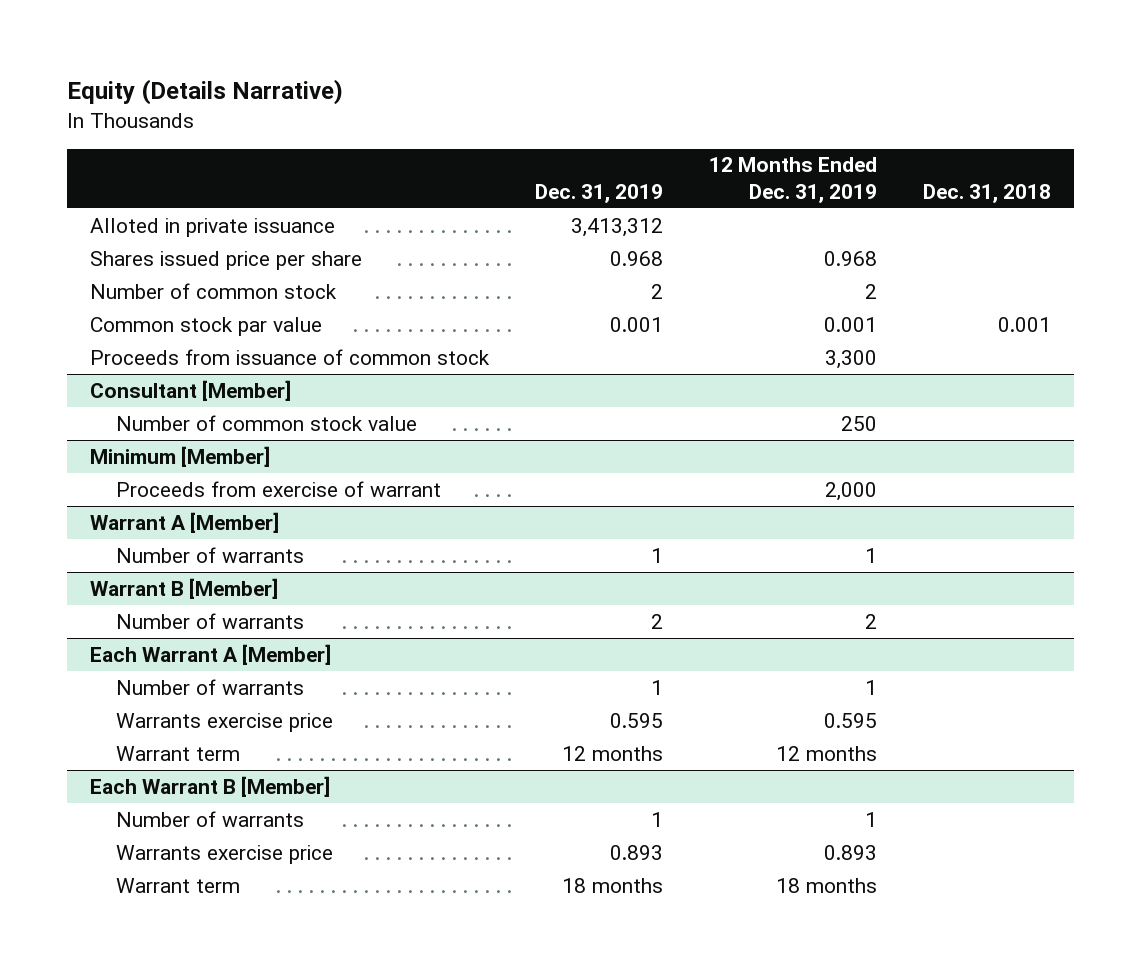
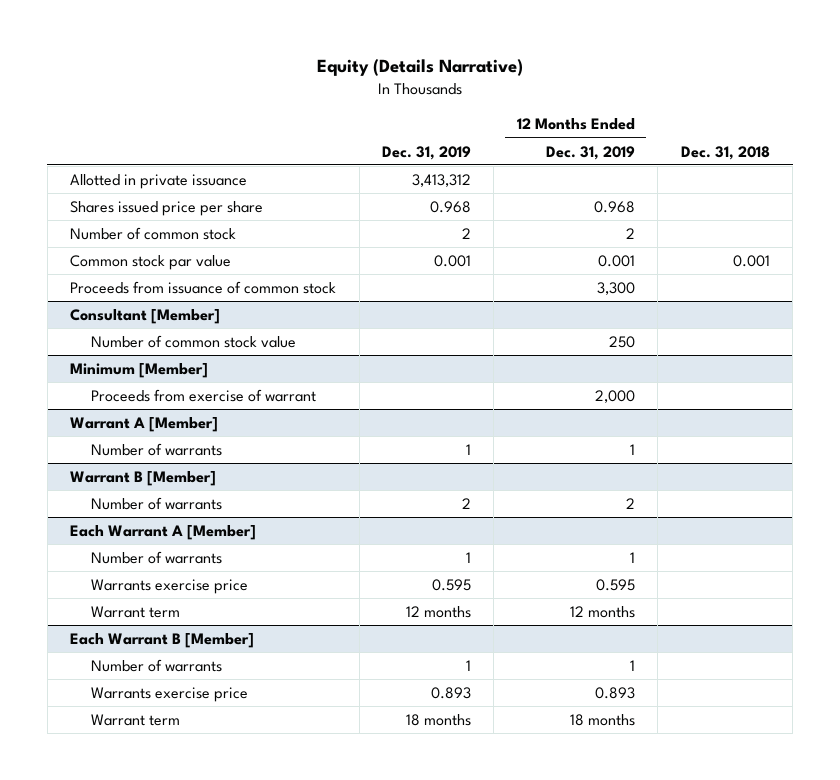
[89,217,335,237] Alloted in private issuance -> [70,174,248,190] Allotted in private issuance

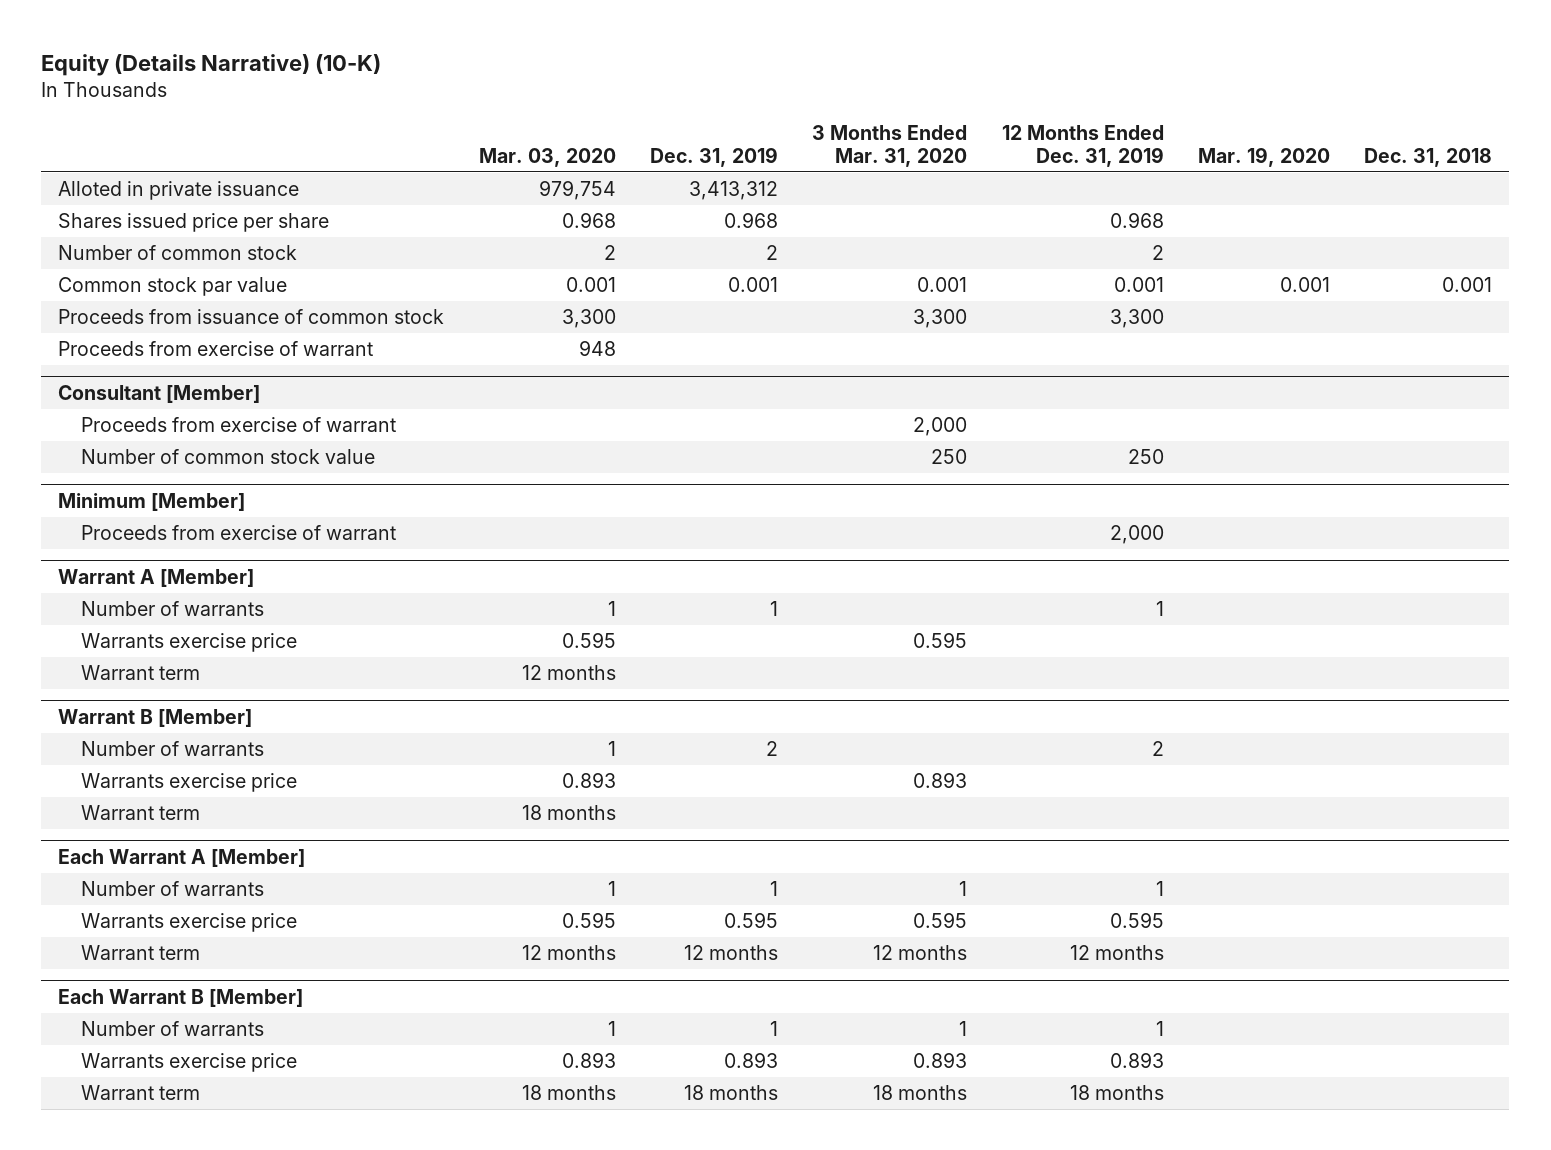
[316,59,523,77] Equity (Details Narrative) -> [41,54,382,77] Equity (Details Narrative) (10-K)
none -> [478,147,616,167] Mar. 03, 2020
none -> [812,124,968,167] 3 Months Ended Mar. 31, 2020
none -> [1197,146,1330,167] Mar. 19, 2020
[70,174,248,190] Allotted in private issuance -> [58,181,300,201] Alloted in private issuance
none -> [58,341,374,357] Proceeds from exercise of warrant
none -> [81,417,397,433] Proceeds from exercise of warrant
none -> [81,633,298,653] Warrants exercise price
none -> [81,665,201,681] Warrant term
none -> [81,773,298,793] Warrants exercise price
none -> [81,805,201,821] Warrant term

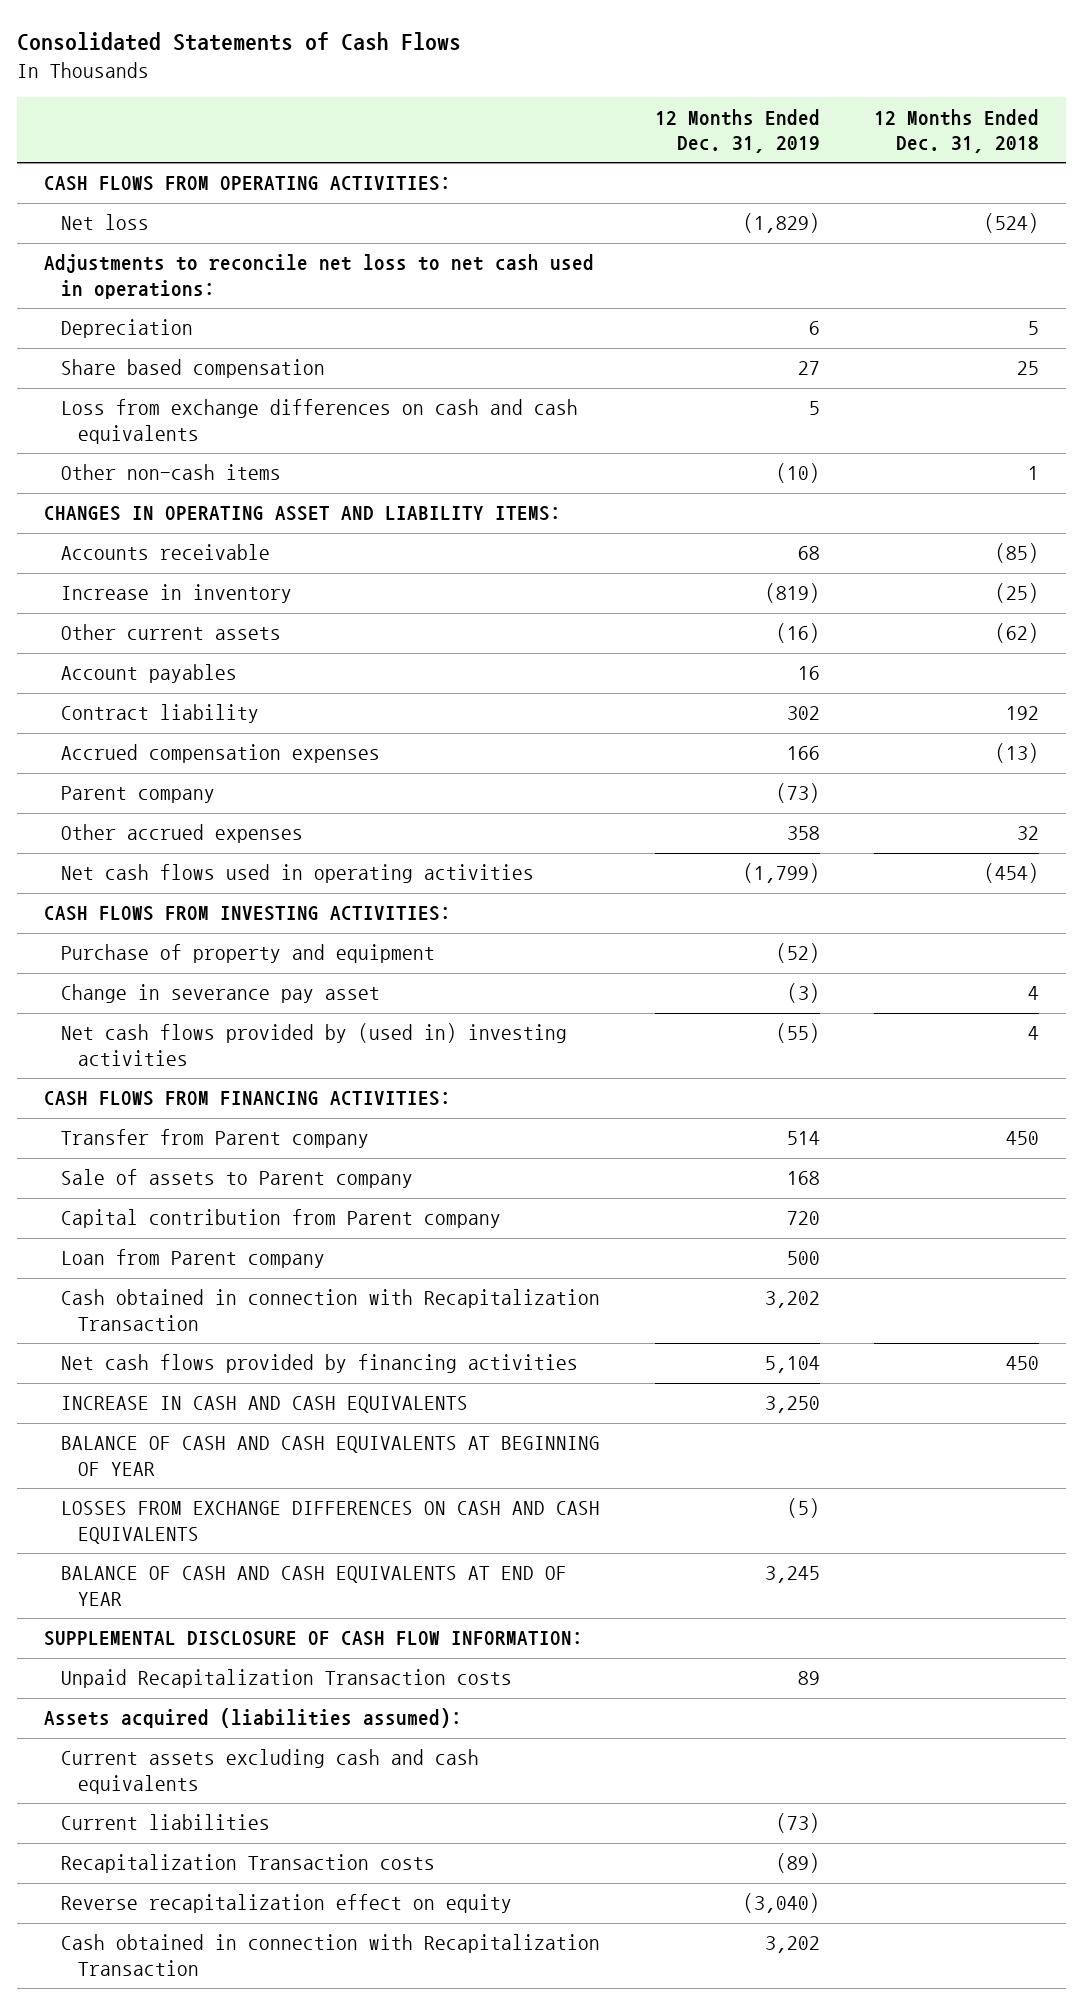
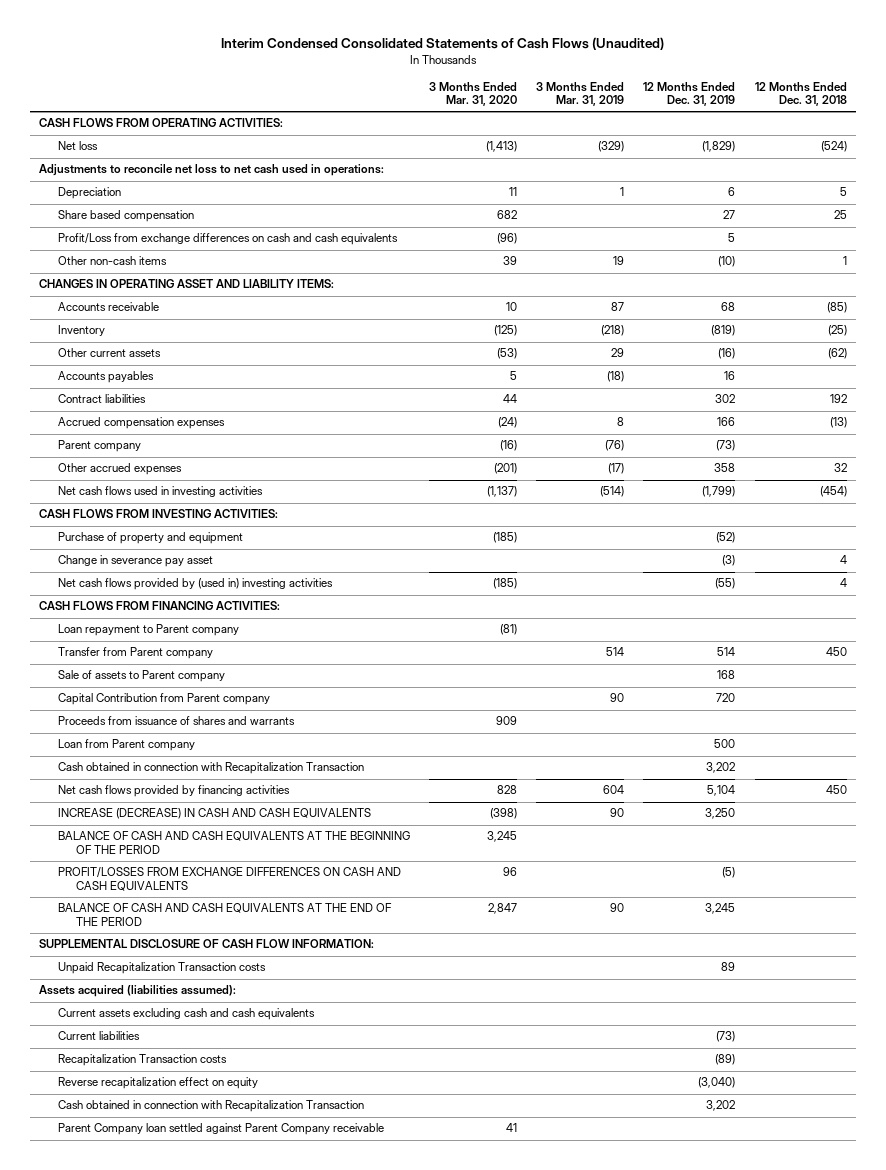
[16,31,461,51] Consolidated Statements of Cash Flows -> [220,36,664,50] Interim Condensed Consolidated Statements of Cash Flows (Unaudited)
none -> [428,81,517,107] 3 Months Ended Mar. 31, 2020
none -> [536,81,625,107] 3 Months Ended Mar. 31, 2019
[61,399,579,444] Loss from exchange differences on cash and cash equivalents -> [57,233,398,246] Profit/Loss from exchange differences on cash and cash equivalents
[61,584,293,604] Increase in inventory -> [57,325,105,337] Inventory
[61,664,238,684] Account payables -> [57,371,154,384] Accounts payables
[61,704,260,724] Contract liability -> [57,394,146,404] Contract liabilities
[61,864,535,884] Net cash flows used in operating activities -> [57,486,263,498] Net cash flows used in investing activities
none -> [57,624,239,637] Loan repayment to Parent company
[61,1209,502,1229] Capital contribution from Parent company -> [57,693,270,706] Capital Contribution from Parent company
none -> [57,716,295,726] Proceeds from issuance of shares and warrants
[61,1396,469,1414] INCREASE IN CASH AND CASH EQUIVALENTS -> [57,808,371,820] INCREASE (DECREASE) IN CASH AND CASH EQUIVALENTS
[61,1436,601,1476] BALANCE OF CASH AND CASH EQUIVALENTS AT BEGINNING OF YEAR -> [57,831,410,855] BALANCE OF CASH AND CASH EQUIVALENTS AT THE BEGINNING OF THE PERIOD
[61,1501,601,1544] LOSSES FROM EXCHANGE DIFFERENCES ON CASH AND CASH EQUIVALENTS -> [57,867,401,892] PROFIT/LOSSES FROM EXCHANGE DIFFERENCES ON CASH AND CASH EQUIVALENTS
[61,1566,568,1606] BALANCE OF CASH AND CASH EQUIVALENTS AT END OF YEAR -> [57,903,392,927] BALANCE OF CASH AND CASH EQUIVALENTS AT THE END OF THE PERIOD
none -> [57,1123,384,1136] Parent Company loan settled against Parent Company receivable

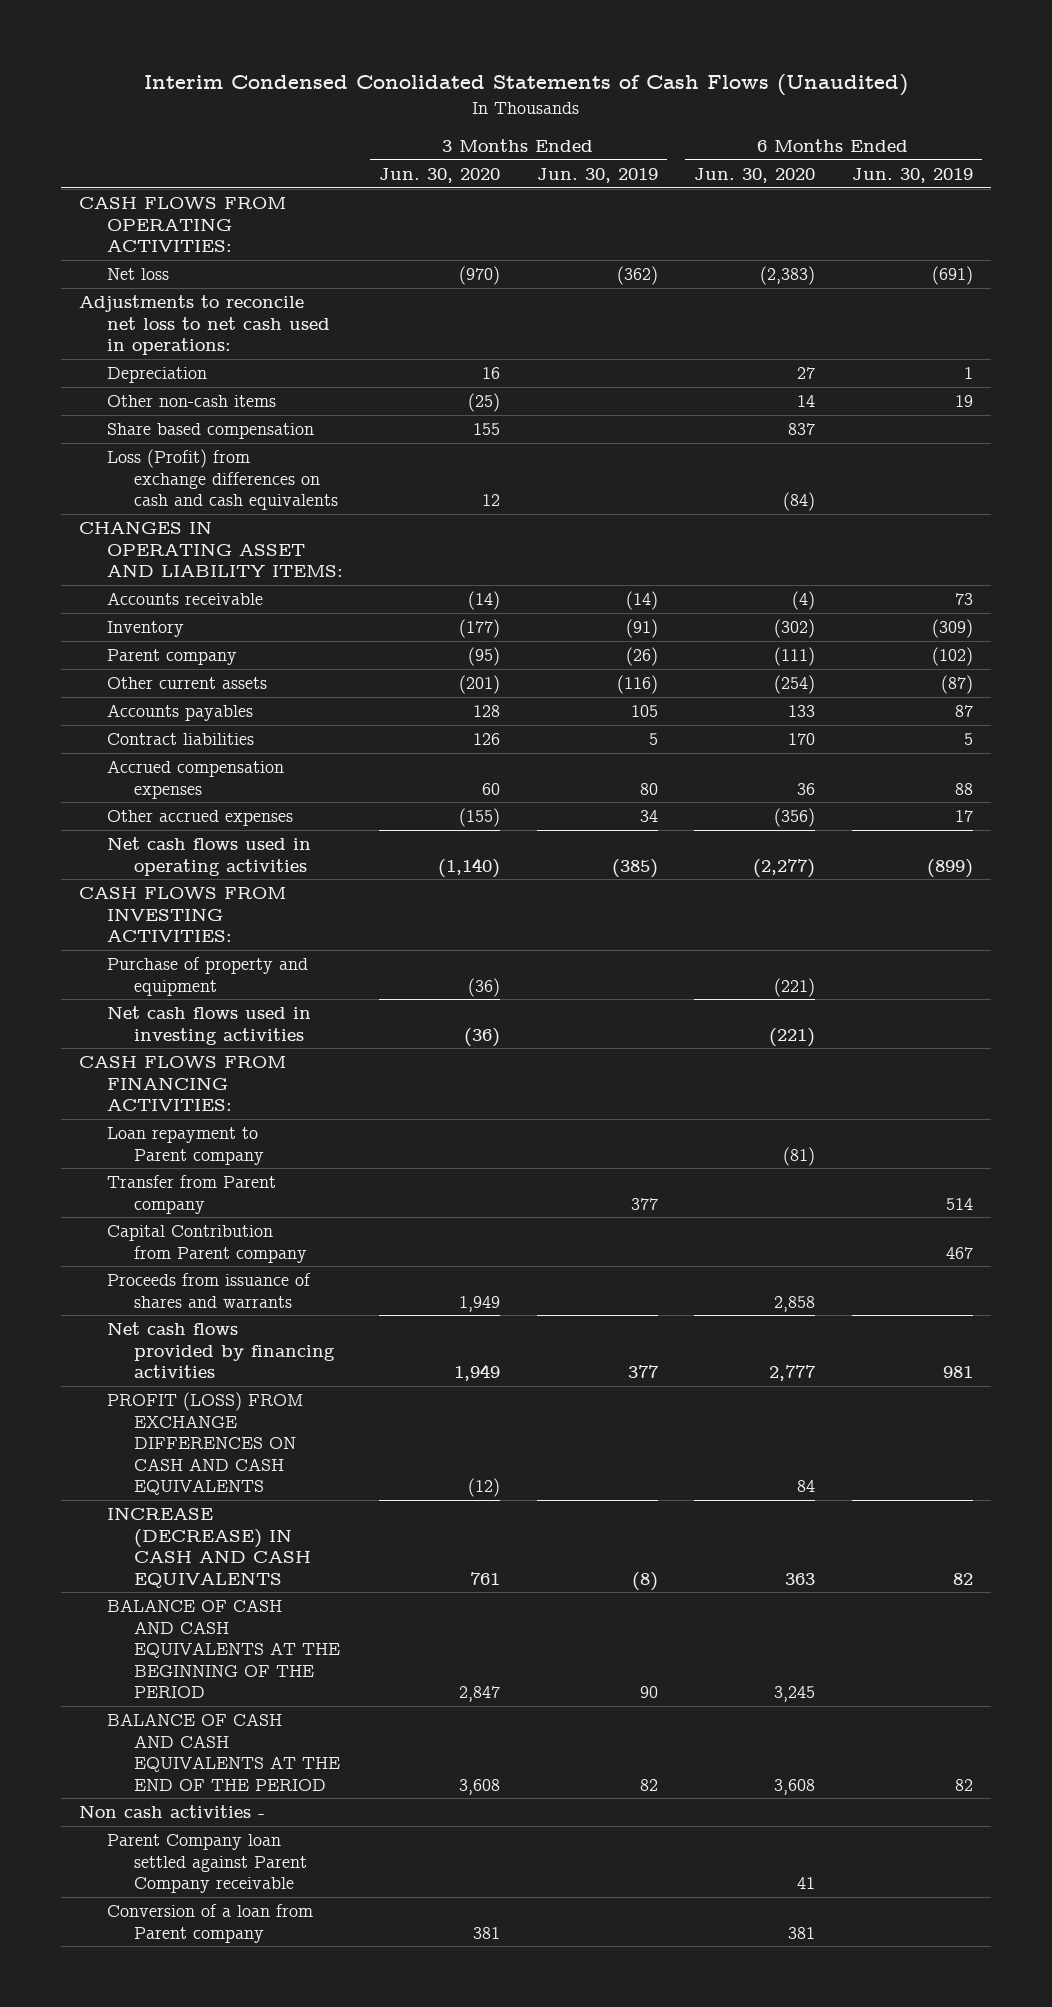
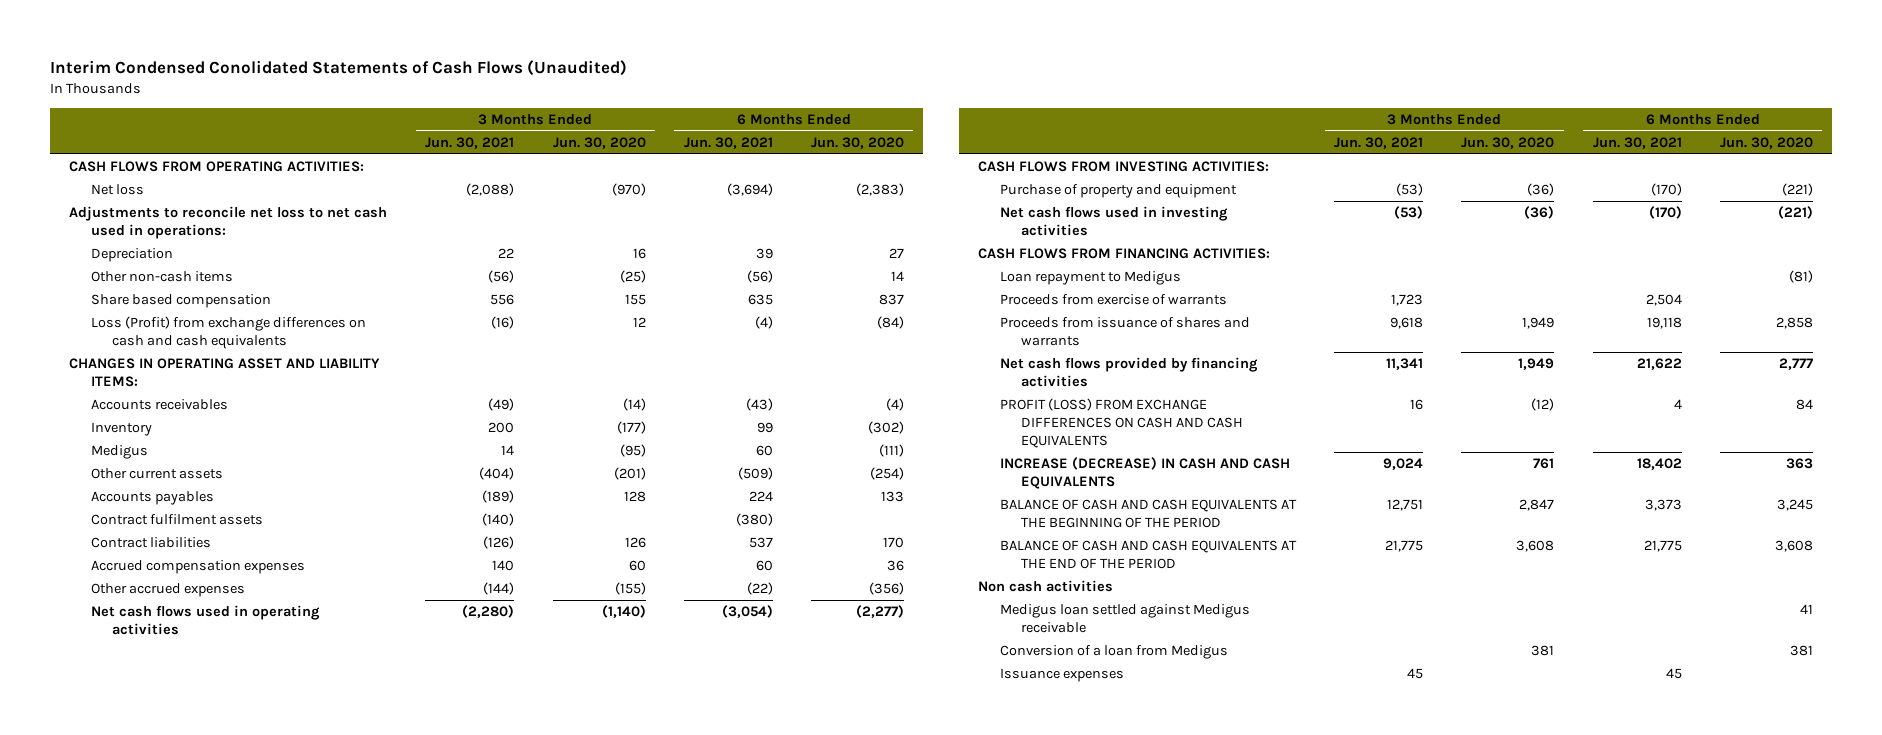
[536,168,658,184] Jun. 30, 2019 -> none
[851,168,973,184] Jun. 30, 2019 -> none
none -> [425,136,515,149] Jun. 30, 2021
none -> [683,136,773,149] Jun. 30, 2021
[106,592,263,606] Accounts receivable -> [90,399,228,411] Accounts receivables
[106,649,237,666] Parent company -> [90,445,148,460] Medigus
none -> [90,514,263,526] Contract fulfilment assets
[106,1175,276,1214] Transfer from Parent company -> none
[106,1225,307,1263] Capital Contribution from Parent company -> none
[106,1127,264,1165] Loan repayment to Parent company -> [999,271,1181,286] Loan repayment to Medigus
none -> [999,294,1227,306] Proceeds from exercise of warrants
[79,1805,266,1819] Non cash activities - -> [978,580,1114,593] Non cash activities
[106,1834,307,1894] Parent Company loan settled against Parent Company receivable -> [999,604,1250,634] Medigus loan settled against Medigus receivable
[106,1904,313,1943] Conversion of a loan from Parent company -> [999,645,1228,660] Conversion of a loan from Medigus
none -> [999,668,1124,683] Issuance expenses

